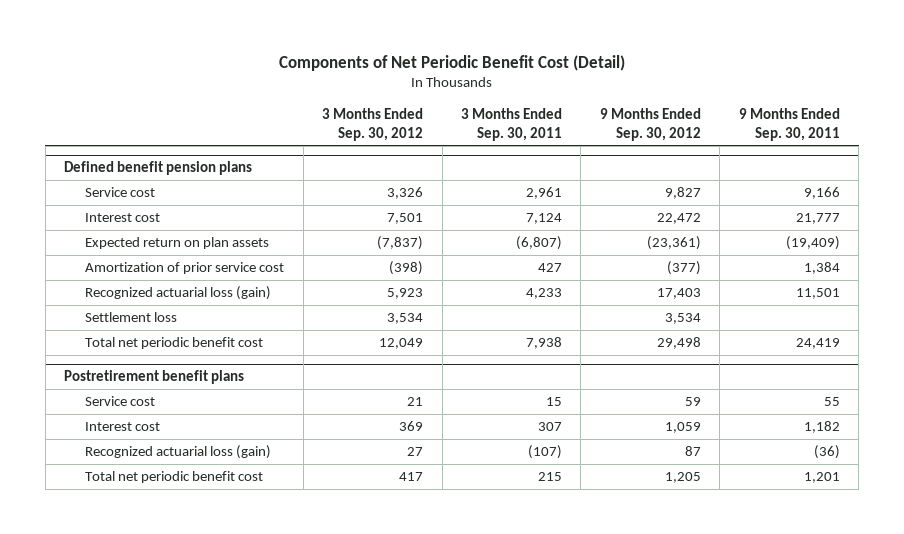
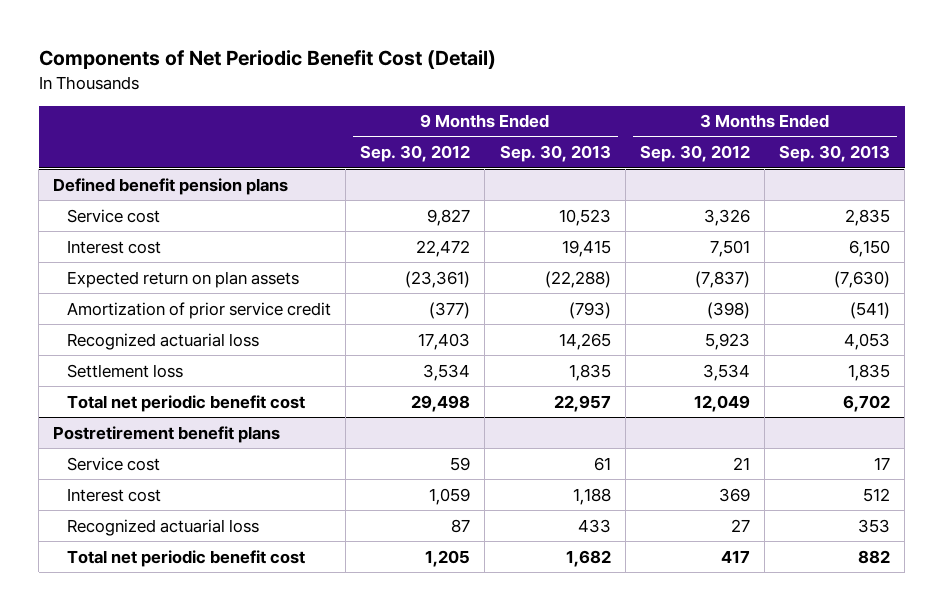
[460,107,562,141] 3 Months Ended Sep. 30, 2011 -> none
[738,107,840,141] 9 Months Ended Sep. 30, 2011 -> none
none -> [499,145,611,163] Sep. 30, 2013
none -> [779,145,891,163] Sep. 30, 2013
[85,262,285,275] Amortization of prior service cost -> [67,301,332,319] Amortization of prior service credit
[85,286,272,301] Recognized actuarial loss (gain) -> [67,332,260,350] Recognized actuarial loss
[85,445,272,460] Recognized actuarial loss (gain) -> [67,518,260,536] Recognized actuarial loss

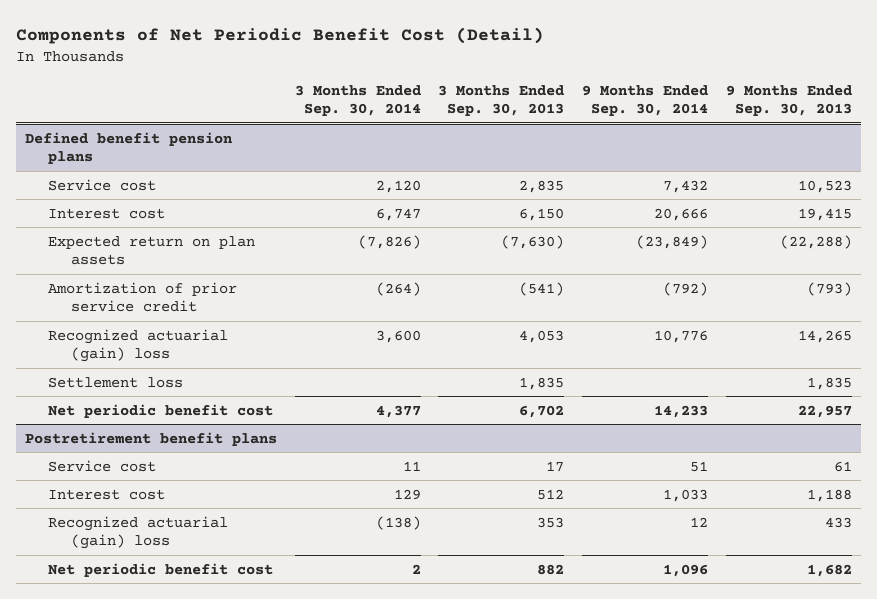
[360,145,471,163] Sep. 30, 2012 -> none
[639,145,750,163] Sep. 30, 2012 -> none
none -> [294,84,421,117] 3 Months Ended Sep. 30, 2014
none -> [582,84,709,117] 9 Months Ended Sep. 30, 2014
[67,332,260,350] Recognized actuarial loss -> [47,328,228,363] Recognized actuarial (gain) loss
[67,394,306,412] Total net periodic benefit cost -> [47,403,273,418] Net periodic benefit cost
[67,518,260,536] Recognized actuarial loss -> [47,515,228,550] Recognized actuarial (gain) loss
[67,549,306,567] Total net periodic benefit cost -> [47,562,273,577] Net periodic benefit cost

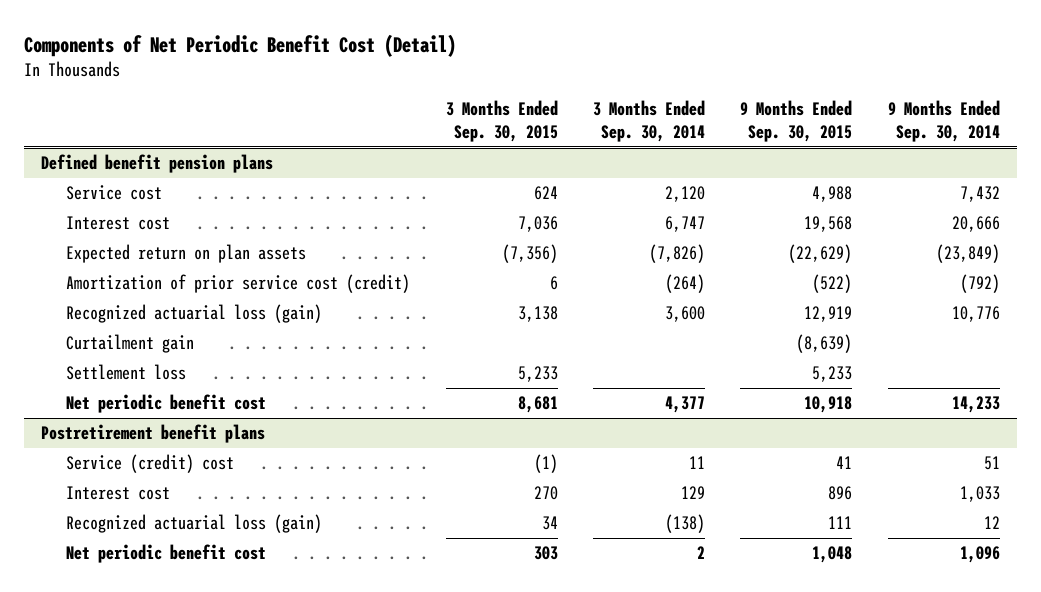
[438,84,565,117] 3 Months Ended Sep. 30, 2013 -> none
[726,84,853,117] 9 Months Ended Sep. 30, 2013 -> none
none -> [445,100,558,143] 3 Months Ended Sep. 30, 2015
none -> [740,100,853,143] 9 Months Ended Sep. 30, 2015
[47,281,237,313] Amortization of prior service credit -> [66,274,411,294] Amortization of prior service cost (credit)
[47,328,228,363] Recognized actuarial (gain) loss -> [66,304,323,324] Recognized actuarial loss (gain)
none -> [66,334,195,354] Curtailment gain
[47,459,156,472] Service cost -> [66,454,235,474] Service (credit) cost
[47,515,228,550] Recognized actuarial (gain) loss -> [66,514,323,534] Recognized actuarial loss (gain)

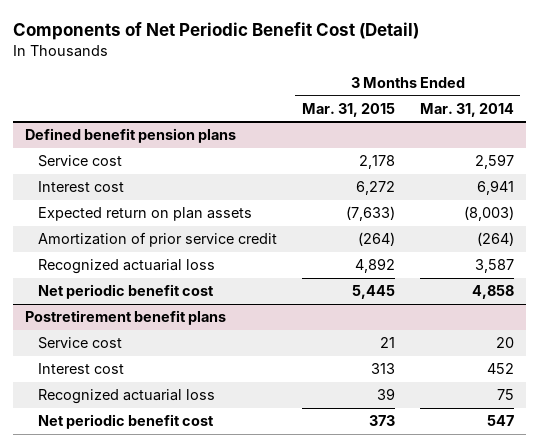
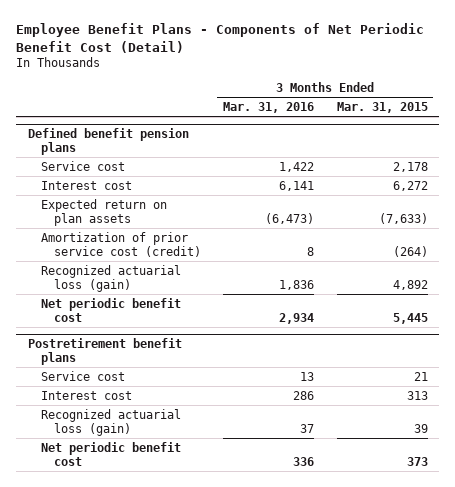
[12,21,419,40] Components of Net Periodic Benefit Cost (Detail) -> [16,23,425,53] Employee Benefit Plans - Components of Net Periodic Benefit Cost (Detail)
[419,102,514,117] Mar. 31, 2014 -> none
none -> [223,102,315,114] Mar. 31, 2016
[37,232,277,248] Amortization of prior service credit -> [40,231,201,257] Amortization of prior service cost (credit)
[37,259,215,275] Recognized actuarial loss -> [40,264,181,292] Recognized actuarial loss (gain)
[37,389,215,405] Recognized actuarial loss -> [40,408,181,436] Recognized actuarial loss (gain)

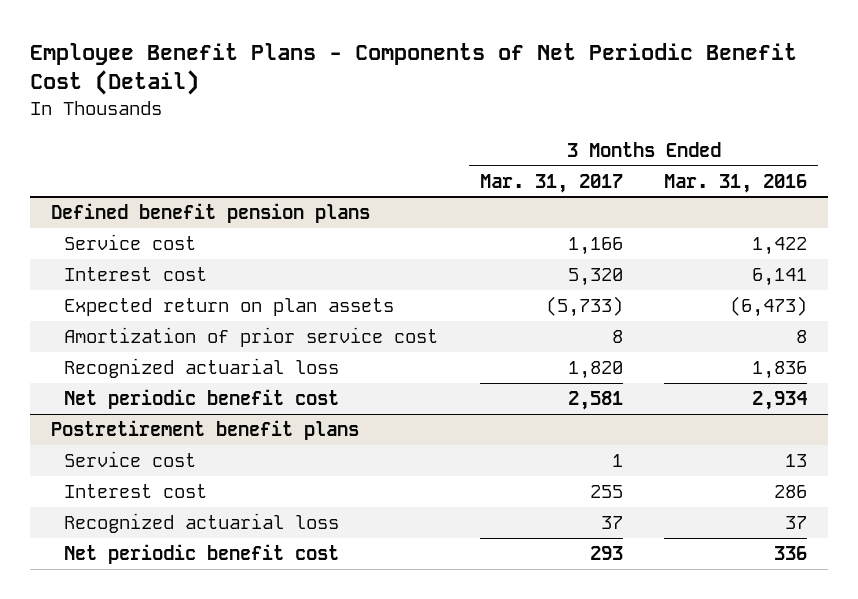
[336,102,428,114] Mar. 31, 2015 -> none
none -> [479,173,623,193] Mar. 31, 2017
[40,231,201,257] Amortization of prior service cost (credit) -> [64,327,439,348] Amortization of prior service cost
[40,264,181,292] Recognized actuarial loss (gain) -> [64,358,340,379] Recognized actuarial loss
[40,408,181,436] Recognized actuarial loss (gain) -> [64,513,340,534] Recognized actuarial loss

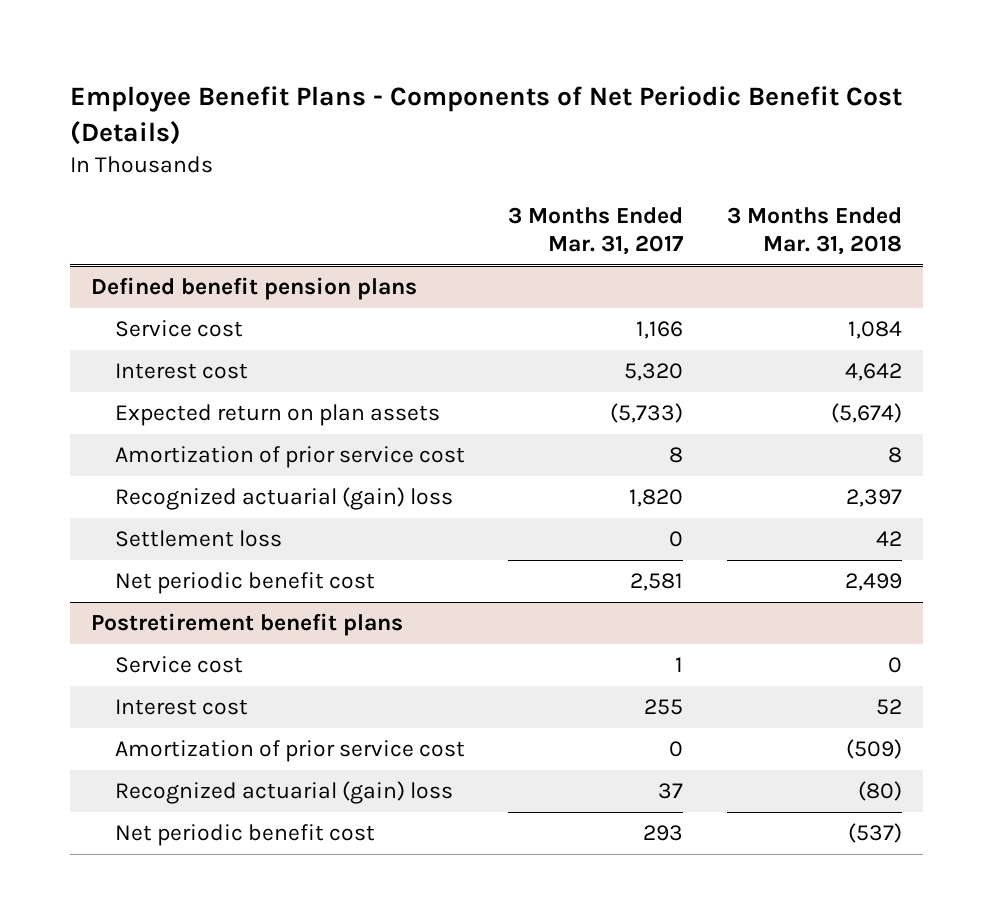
[29,42,797,96] Employee Benefit Plans - Components of Net Periodic Benefit Cost (Detail) -> [69,86,902,145] Employee Benefit Plans - Components of Net Periodic Benefit Cost (Details)
[664,173,808,193] Mar. 31, 2016 -> none
none -> [726,206,902,255] 3 Months Ended Mar. 31, 2018
[64,358,340,379] Recognized actuarial loss -> [115,487,454,511] Recognized actuarial (gain) loss
none -> [115,530,283,548] Settlement loss
none -> [115,740,466,763] Amortization of prior service cost
[64,513,340,534] Recognized actuarial loss -> [115,781,454,805] Recognized actuarial (gain) loss

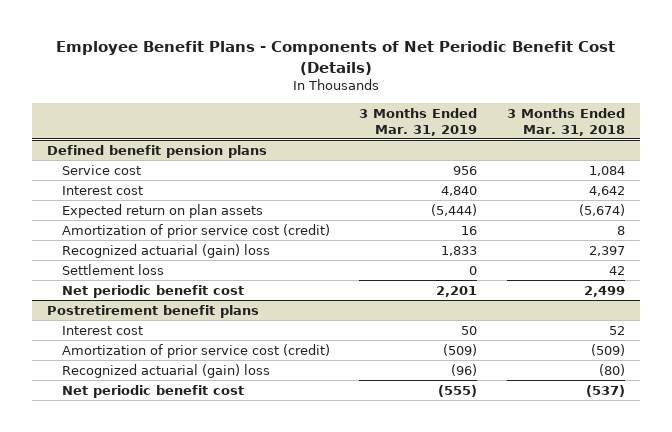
[508,206,685,255] 3 Months Ended Mar. 31, 2017 -> none
none -> [359,108,478,136] 3 Months Ended Mar. 31, 2019
[115,446,466,469] Amortization of prior service cost -> [61,223,330,238] Amortization of prior service cost (credit)
[115,656,244,674] Service cost -> none
[115,740,466,763] Amortization of prior service cost -> [61,343,330,358] Amortization of prior service cost (credit)

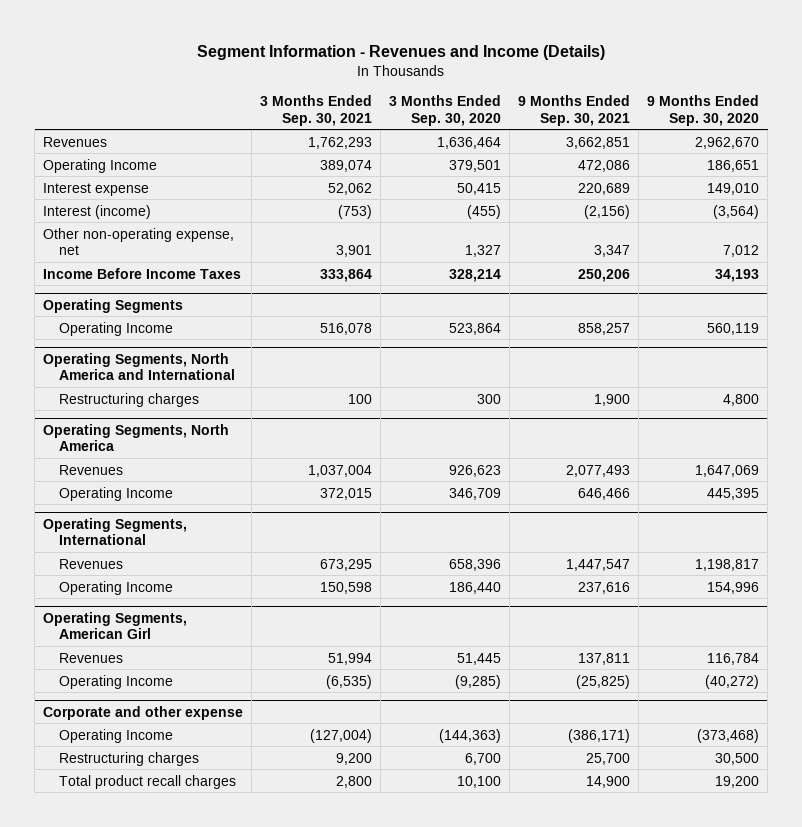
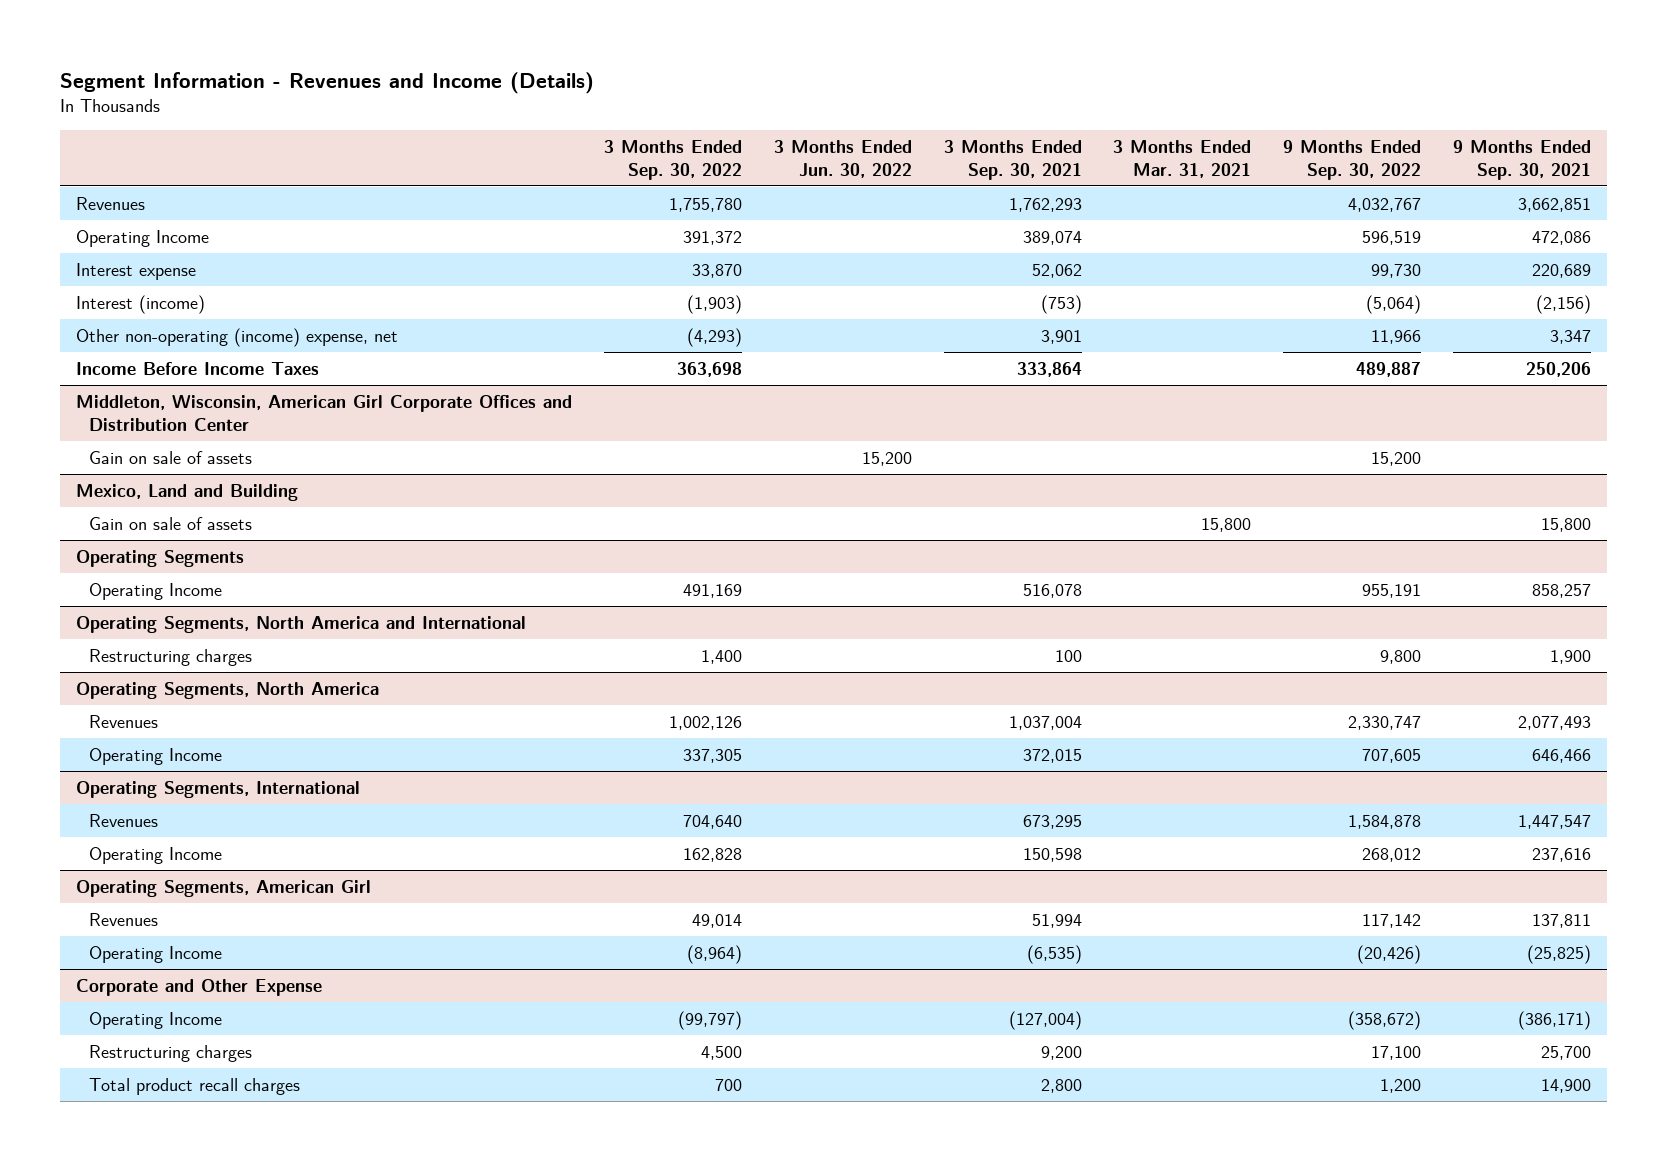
[389,95,502,126] 3 Months Ended Sep. 30, 2020 -> none
[647,95,760,126] 9 Months Ended Sep. 30, 2020 -> none
none -> [604,139,743,180] 3 Months Ended Sep. 30, 2022
none -> [773,139,912,178] 3 Months Ended Jun. 30, 2022
none -> [1113,139,1252,178] 3 Months Ended Mar. 31, 2021
none -> [1283,139,1422,180] 9 Months Ended Sep. 30, 2022
[43,227,235,255] Other non-operating expense, net -> [76,327,399,347] Other non-operating (income) expense, net
none -> [76,394,573,431] Middleton, Wisconsin, American Girl Corporate Offices and Distribution Center
none -> [89,450,253,464] Gain on sale of assets
none -> [76,483,299,501] Mexico, Land and Building
none -> [89,516,253,530] Gain on sale of assets
[43,705,244,720] Corporate and other expense -> [76,978,323,996] Corporate and Other Expense

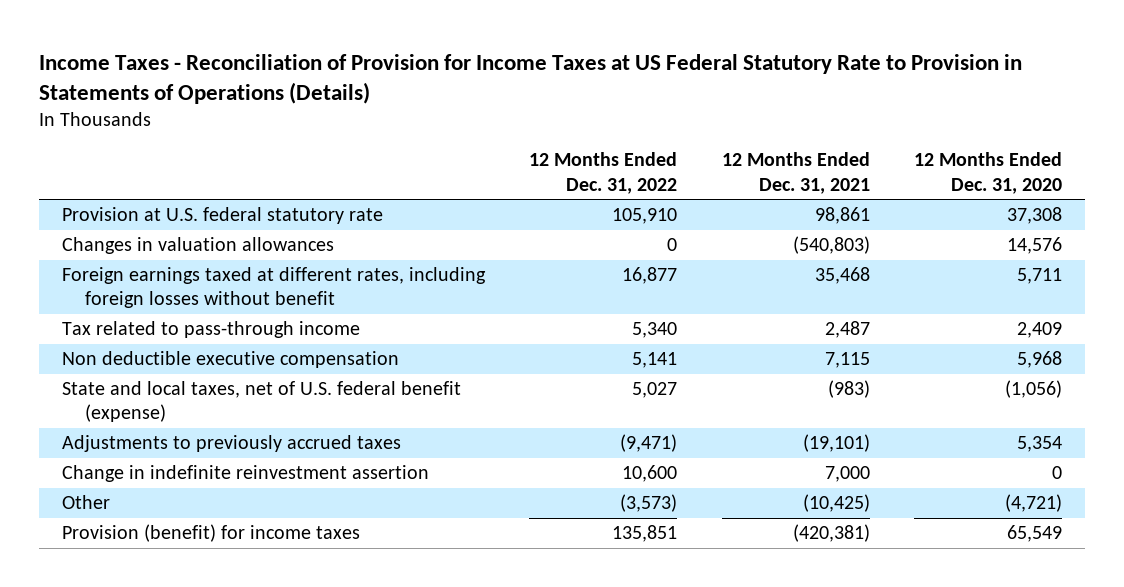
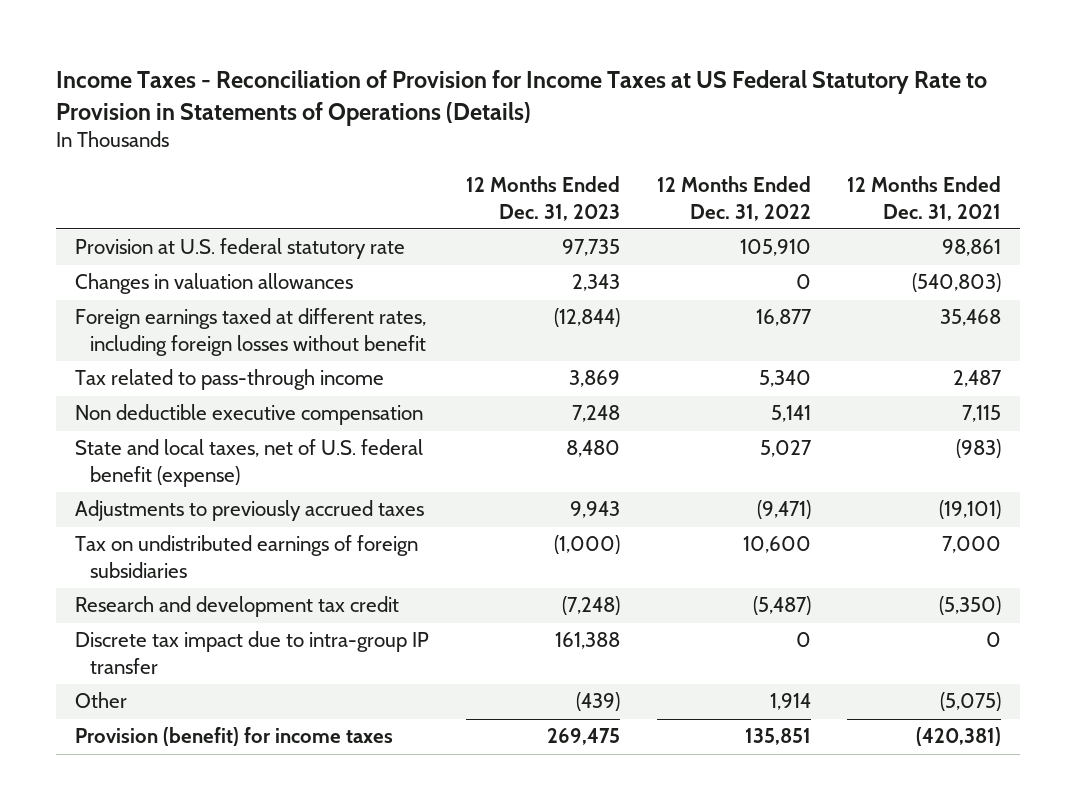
[914,152,1063,194] 12 Months Ended Dec. 31, 2020 -> none
none -> [465,176,620,221] 12 Months Ended Dec. 31, 2023
[61,465,429,483] Change in indefinite reinvestment assertion -> [74,535,418,578] Tax on undistributed earnings of foreign subsidiaries
none -> [74,596,399,618] Research and development tax credit
none -> [74,631,429,674] Discrete tax impact due to intra-group IP transfer
[620,494,678,513] (3,573) -> [769,693,811,711] 1,914
[802,494,870,513] (10,425) -> [940,692,1002,712] (5,075)

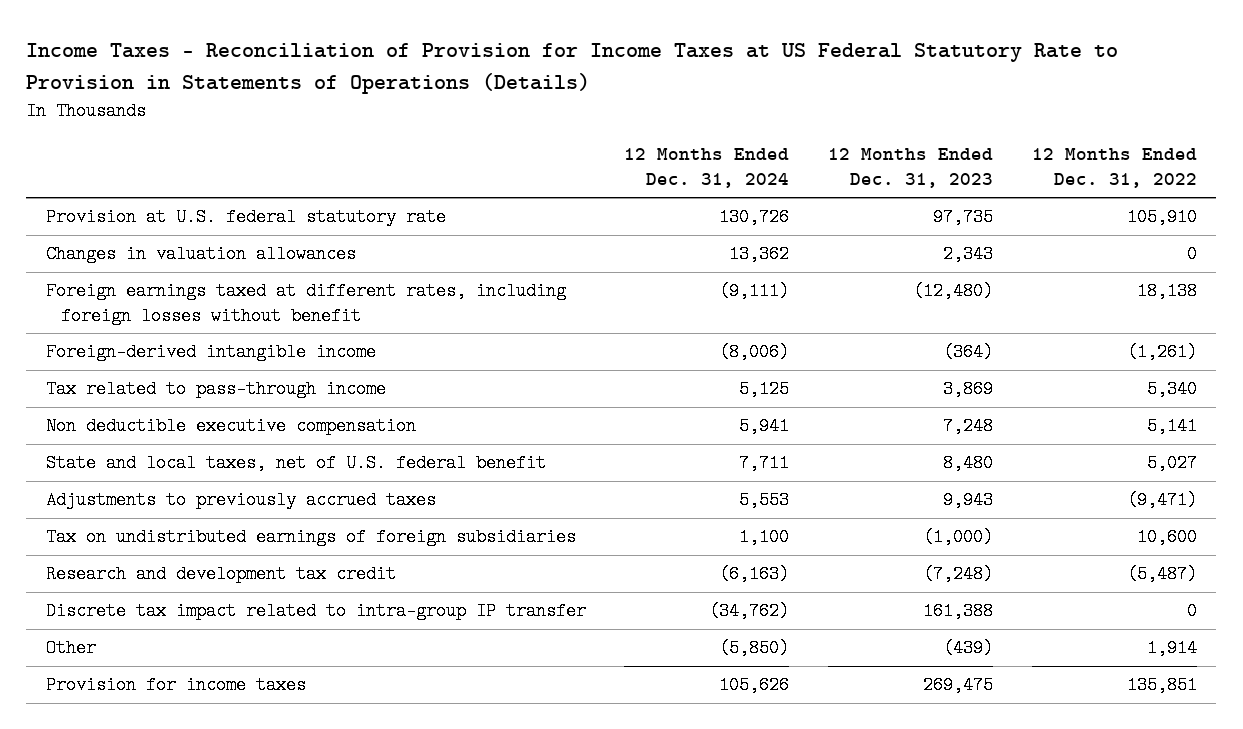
[847,176,1002,221] 12 Months Ended Dec. 31, 2021 -> none
none -> [624,148,790,188] 12 Months Ended Dec. 31, 2024
[553,308,620,328] (12,844) -> [913,282,994,301] (12,480)
[755,309,812,327] 16,877 -> [1137,282,1198,301] 18,138
none -> [45,343,376,362] Foreign-derived intangible income
[74,439,423,487] State and local taxes, net of U.S. federal benefit (expense) -> [45,454,546,473] State and local taxes, net of U.S. federal benefit
[74,631,429,674] Discrete tax impact due to intra-group IP transfer -> [45,602,586,621] Discrete tax impact related to intra-group IP transfer
[74,727,393,747] Provision (benefit) for income taxes -> [45,676,306,695] Provision for income taxes

